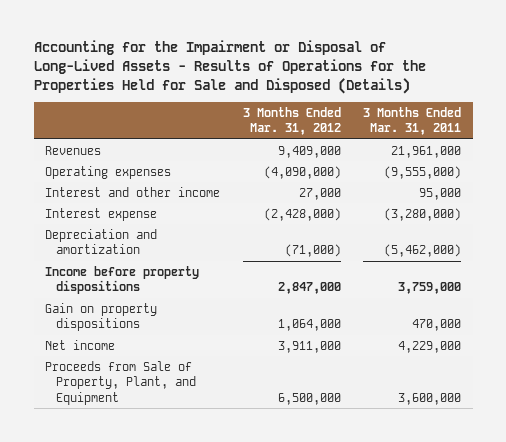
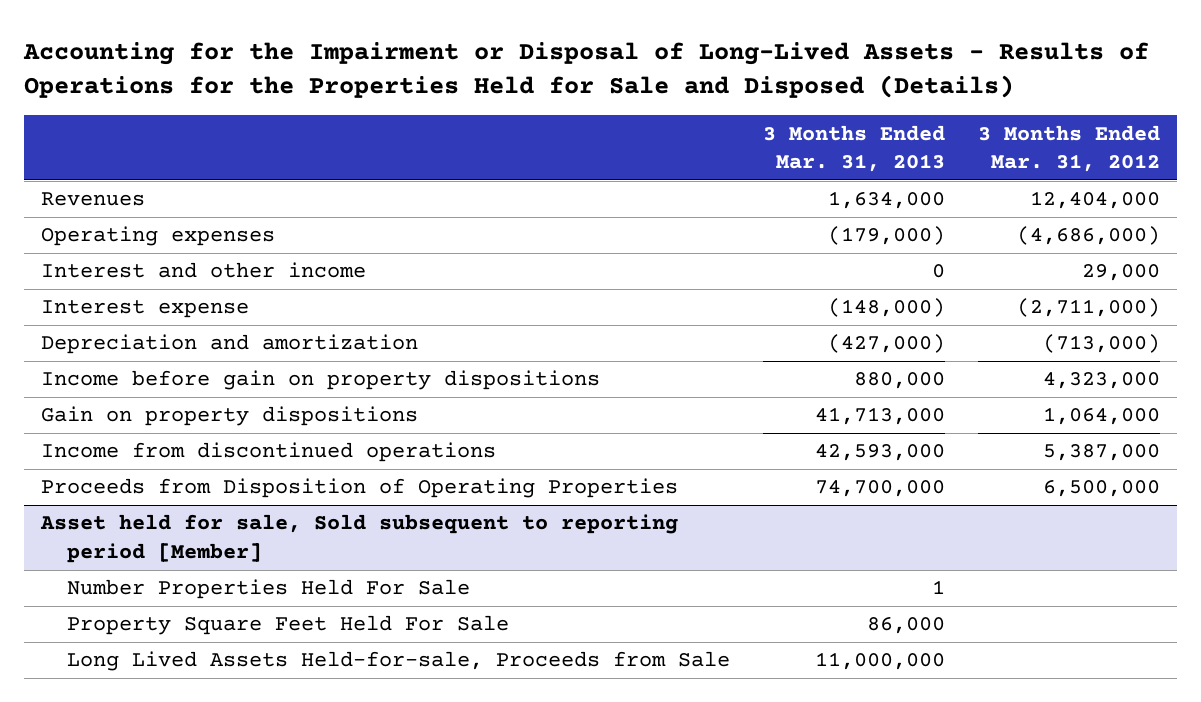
[363,106,462,136] 3 Months Ended Mar. 31, 2011 -> none
none -> [763,124,946,173] 3 Months Ended Mar. 31, 2013
[277,145,341,158] 9,409,000 -> [1030,191,1161,210] 12,404,000
[263,165,341,179] (4,090,000) -> [1017,226,1161,246] (4,686,000)
[298,187,341,200] 27,000 -> [1082,264,1161,282] 29,000
[263,207,341,221] (2,428,000) -> [1017,298,1161,318] (2,711,000)
[284,244,341,258] (71,000) -> [1043,334,1161,354] (713,000)
[45,265,200,295] Income before property dispositions -> [40,370,600,391] Income before gain on property dispositions
[277,282,341,295] 2,847,000 -> [1043,372,1161,390] 4,323,000
[45,339,116,350] Net income -> [40,442,496,463] Income from discontinued operations
[277,340,341,353] 3,911,000 -> [1043,444,1161,462] 5,387,000
[45,360,196,405] Proceeds from Sale of Property, Plant, and Equipment -> [40,478,678,499] Proceeds from Disposition of Operating Properties
none -> [39,514,678,564] Asset held for sale, Sold subsequent to reporting period [Member]
none -> [67,579,471,600] Number Properties Held For Sale
none -> [67,615,510,636] Property Square Feet Held For Sale
none -> [67,651,731,672] Long Lived Assets Held-for-sale, Proceeds from Sale

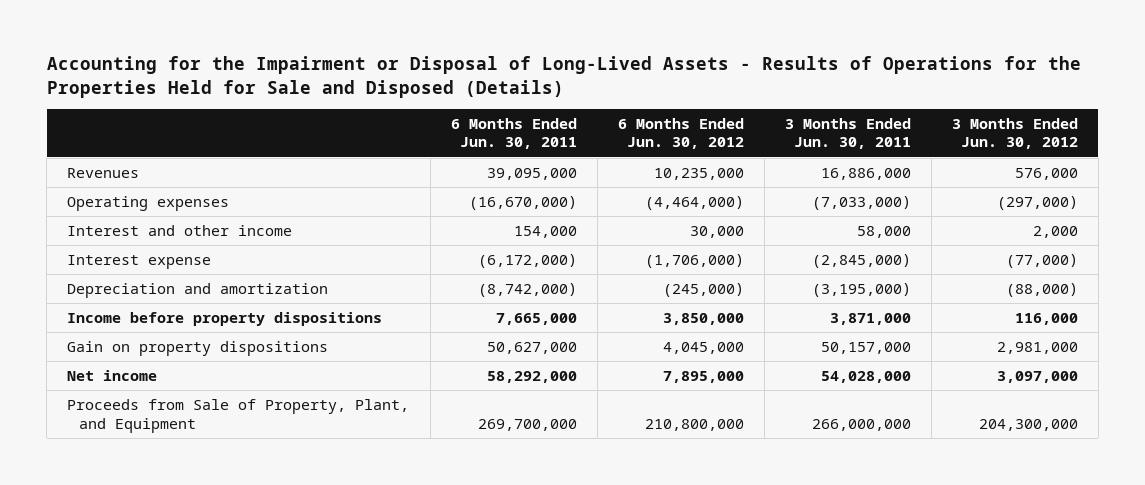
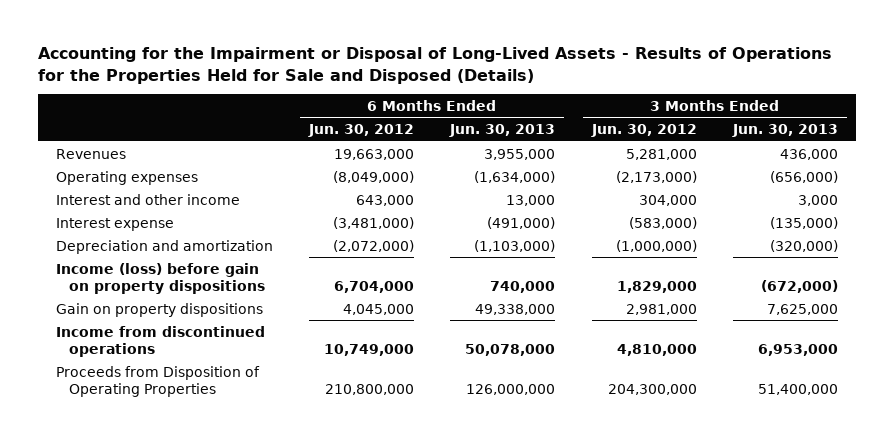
[450,117,577,150] 6 Months Ended Jun. 30, 2011 -> none
[784,117,911,150] 3 Months Ended Jun. 30, 2011 -> none
none -> [449,124,556,138] Jun. 30, 2013
none -> [731,124,838,138] Jun. 30, 2013
[653,168,744,181] 10,235,000 -> [334,148,415,160] 19,663,000
[1014,168,1078,181] 576,000 -> [625,148,697,160] 5,281,000
[644,196,744,211] (4,464,000) -> [333,170,415,183] (8,049,000)
[996,196,1078,211] (297,000) -> [615,170,697,183] (2,173,000)
[689,226,744,239] 30,000 -> [356,194,415,206] 643,000
[1032,226,1078,239] 2,000 -> [638,194,697,206] 304,000
[644,254,744,269] (1,706,000) -> [333,216,415,229] (3,481,000)
[1005,254,1078,269] (77,000) -> [628,216,697,229] (583,000)
[662,283,744,298] (245,000) -> [333,239,415,252] (2,072,000)
[1005,283,1078,298] (88,000) -> [615,239,697,252] (1,000,000)
[67,312,383,327] Income before property dispositions -> [56,262,265,294] Income (loss) before gain on property dispositions
[662,313,744,326] 3,850,000 -> [334,280,415,293] 6,704,000
[1014,313,1078,326] 116,000 -> [616,280,697,293] 1,829,000
[67,370,158,382] Net income -> [56,325,266,357] Income from discontinued operations
[662,371,744,384] 7,895,000 -> [324,343,415,356] 10,749,000
[996,371,1078,384] 3,097,000 -> [616,343,697,356] 4,810,000
[67,399,410,433] Proceeds from Sale of Property, Plant, and Equipment -> [56,365,261,397] Proceeds from Disposition of Operating Properties

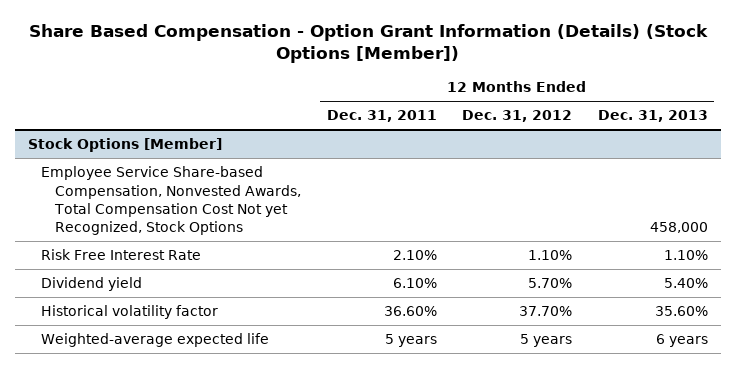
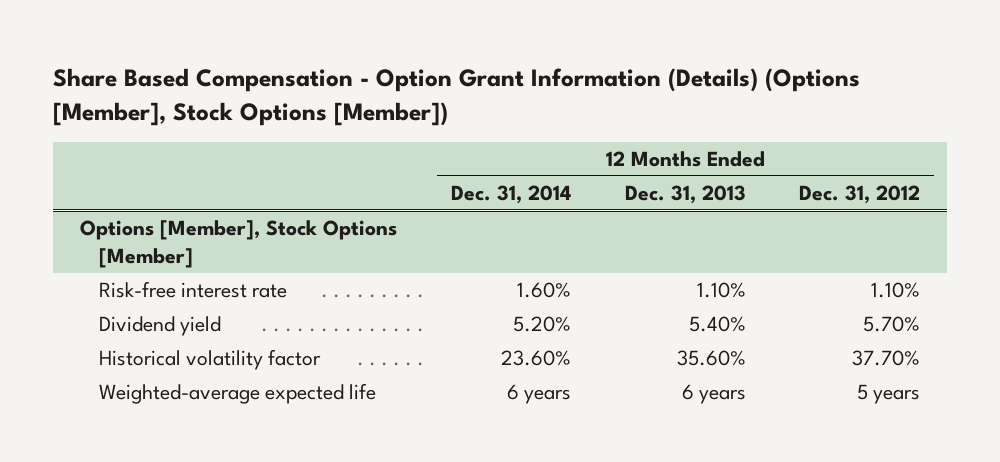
[28,23,708,63] Share Based Compensation - Option Grant Information (Details) (Stock Options [Member]) -> [52,68,860,127] Share Based Compensation - Option Grant Information (Details) (Options [Member], Stock Options [Member])
[326,110,437,123] Dec. 31, 2011 -> none
none -> [450,184,571,204] Dec. 31, 2014
[41,166,301,236] Employee Service Share-based Compensation, Nonvested Awards, Total Compensation Cost Not yet Recognized, Stock Options -> none
[27,138,222,153] Stock Options [Member] -> [79,220,397,268] Options [Member], Stock Options [Member]
[41,249,202,261] Risk Free Interest Rate -> [98,281,287,299] Risk-free interest rate

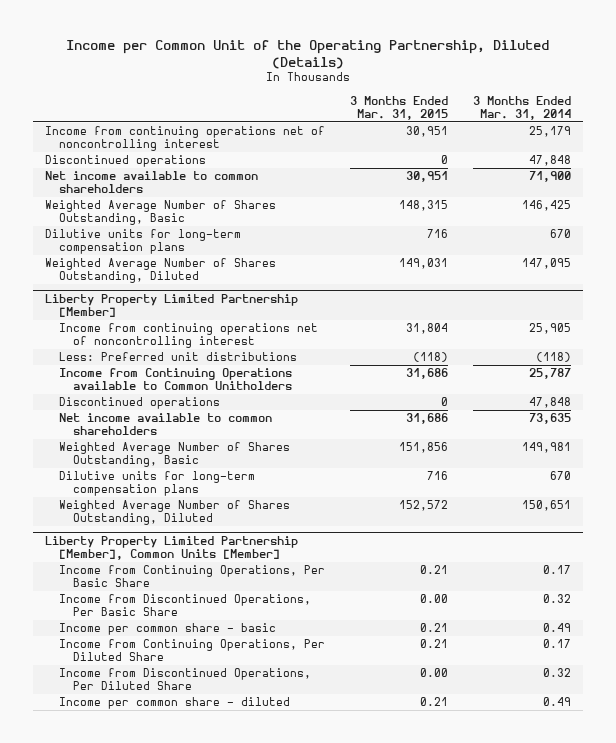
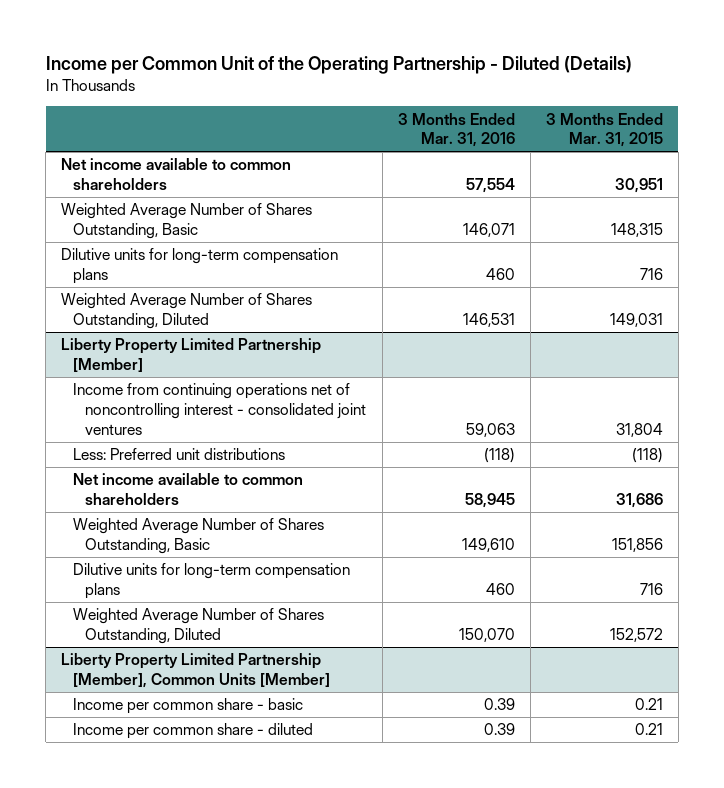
[66,39,550,69] Income per Common Unit of the Operating Partnership, Diluted (Details) -> [45,55,632,74] Income per Common Unit of the Operating Partnership - Diluted (Details)
[473,95,572,120] 3 Months Ended Mar. 31, 2014 -> none
none -> [397,112,515,148] 3 Months Ended Mar. 31, 2016
[45,126,326,152] Income from continuing operations net of noncontrolling interest -> none
[45,155,207,168] Discontinued operations -> none
[59,323,319,349] Income from continuing operations net of noncontrolling interest -> [73,383,367,435] Income from continuing operations net of noncontrolling interest - consolidated joint ventures
[59,368,293,391] Income from Continuing Operations available to Common Unitholders -> none
[59,397,221,410] Discontinued operations -> none
[59,565,326,588] Income from Continuing Operations, Per Basic Share -> none
[59,594,312,617] Income from Discontinued Operations, Per Basic Share -> none
[59,639,326,662] Income from Continuing Operations, Per Diluted Share -> none
[59,668,312,691] Income from Discontinued Operations, Per Diluted Share -> none

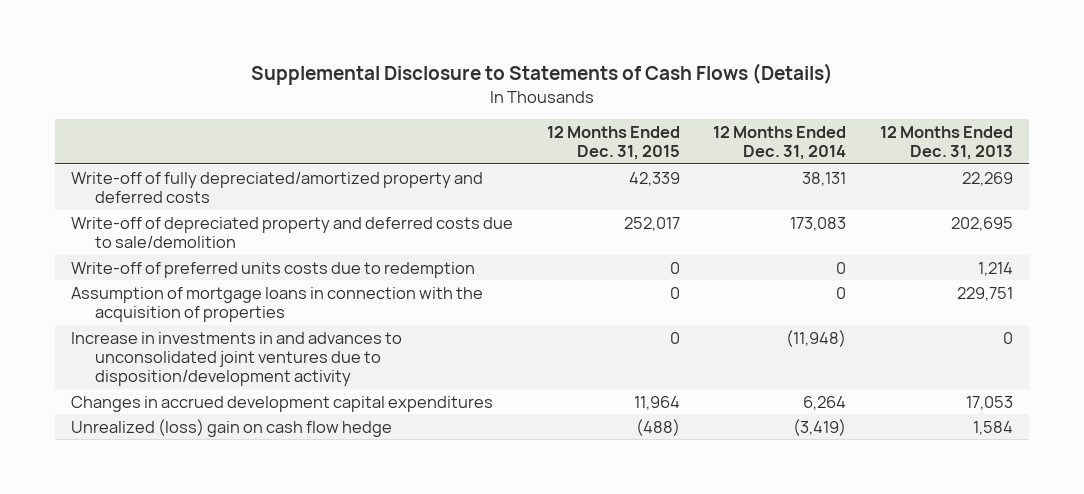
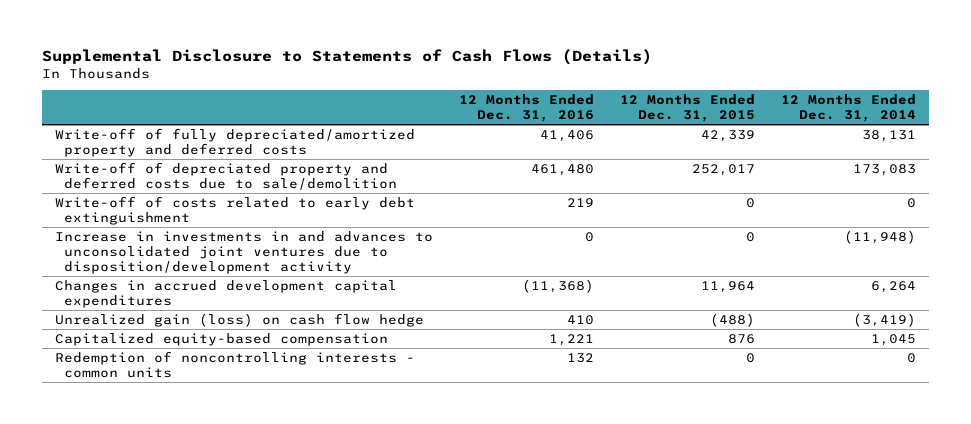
[879,125,1013,161] 12 Months Ended Dec. 31, 2013 -> none
none -> [459,93,595,123] 12 Months Ended Dec. 31, 2016
[71,261,476,278] Write-off of preferred units costs due to redemption -> none
[71,286,484,323] Assumption of mortgage loans in connection with the acquisition of properties -> none
none -> [54,195,415,225] Write-off of costs related to early debt extinguishment
[71,418,393,437] Unrealized (loss) gain on cash flow hedge -> [54,312,424,327] Unrealized gain (loss) on cash flow hedge
none -> [54,332,388,346] Capitalized equity-based compensation
none -> [54,350,415,378] Redemption of noncontrolling interests - common units

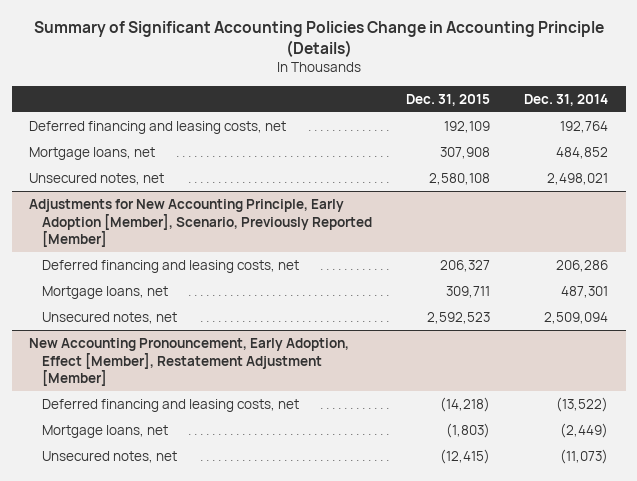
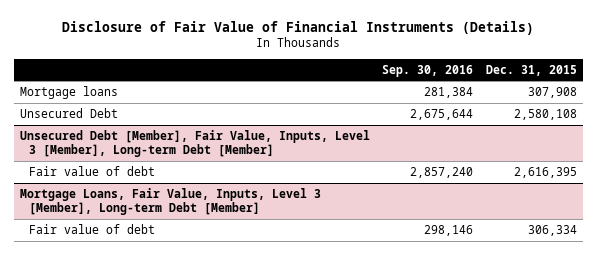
[33,20,604,57] Summary of Significant Accounting Policies Change in Accounting Principle (Details) -> [62,20,535,35] Disclosure of Fair Value of Financial Instruments (Details)
[524,93,609,106] Dec. 31, 2014 -> none
none -> [382,64,474,77] Sep. 30, 2016
[28,121,286,135] Deferred financing and leasing costs, net -> none
[28,199,372,248] Adjustments for New Accounting Principle, Early Adoption [Member], Scenario, Previously Reported [Member] -> none
[41,260,299,274] Deferred financing and leasing costs, net -> none
[41,286,168,300] Mortgage loans, net -> none
[41,312,177,325] Unsecured notes, net -> none
[28,338,349,387] New Accounting Pronouncement, Early Adoption, Effect [Member], Restatement Adjustment [Member] -> none
[41,399,299,413] Deferred financing and leasing costs, net -> none
[41,425,168,439] Mortgage loans, net -> none
[41,451,177,464] Unsecured notes, net -> none
[28,147,155,161] Mortgage loans, net -> [20,85,119,99] Mortgage loans
[28,173,164,186] Unsecured notes, net -> [20,107,119,118] Unsecured Debt
none -> [20,129,371,158] Unsecured Debt [Member], Fair Value, Inputs, Level 3 [Member], Long-term Debt [Member]
none -> [29,165,156,176] Fair value of debt
none -> [20,187,322,216] Mortgage Loans, Fair Value, Inputs, Level 3 [Member], Long-term Debt [Member]
none -> [29,223,156,234] Fair value of debt

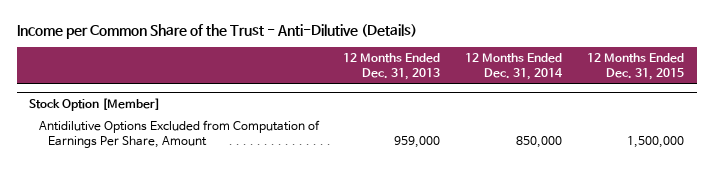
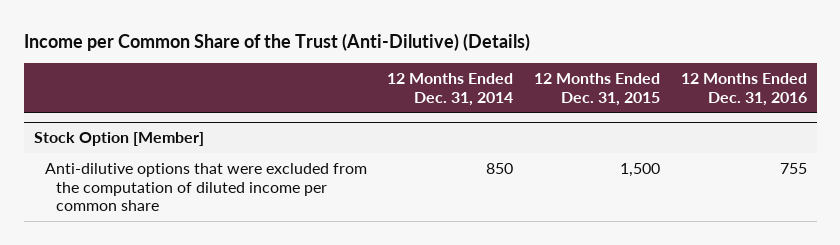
[16,23,417,39] Income per Common Share of the Trust - Anti-Dilutive (Details) -> [23,32,530,51] Income per Common Share of the Trust (Anti-Dilutive) (Details)
[343,52,441,80] 12 Months Ended Dec. 31, 2013 -> none
none -> [680,72,807,106] 12 Months Ended Dec. 31, 2016
[38,120,320,149] Antidilutive Options Excluded from Computation of Earnings Per Share, Amount -> [44,162,367,212] Anti-dilutive options that were excluded from the computation of diluted income per common share
[516,136,563,149] 850,000 -> [486,162,514,174] 850
[627,136,685,149] 1,500,000 -> [619,162,660,177] 1,500

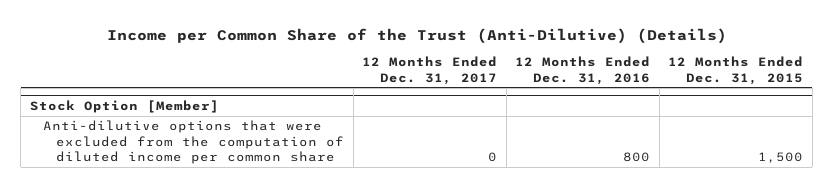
[387,72,514,106] 12 Months Ended Dec. 31, 2014 -> none
none -> [362,56,498,85] 12 Months Ended Dec. 31, 2017
[779,162,807,174] 755 -> [623,152,651,163] 800

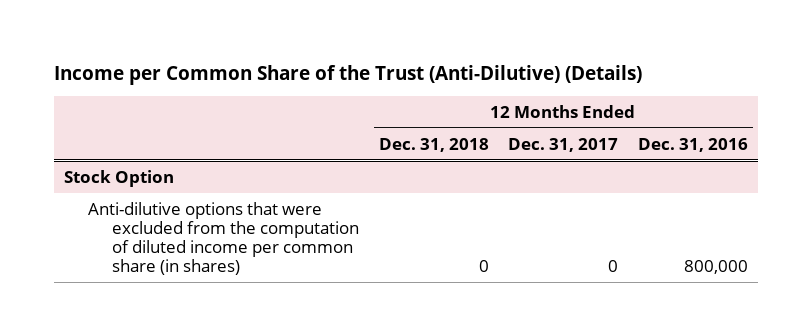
[668,56,804,85] 12 Months Ended Dec. 31, 2015 -> none
none -> [378,137,489,152] Dec. 31, 2018
[29,99,219,113] Stock Option [Member] -> [63,169,174,187] Stock Option
[43,120,345,165] Anti-dilutive options that were excluded from the computation of diluted income per common share -> [88,201,360,275] Anti-dilutive options that were excluded from the computation of diluted income per common share (in shares)
[623,152,651,163] 800 -> [683,259,748,274] 800,000

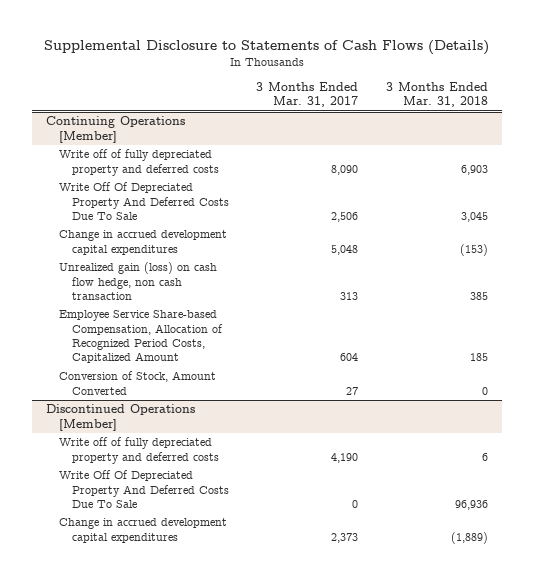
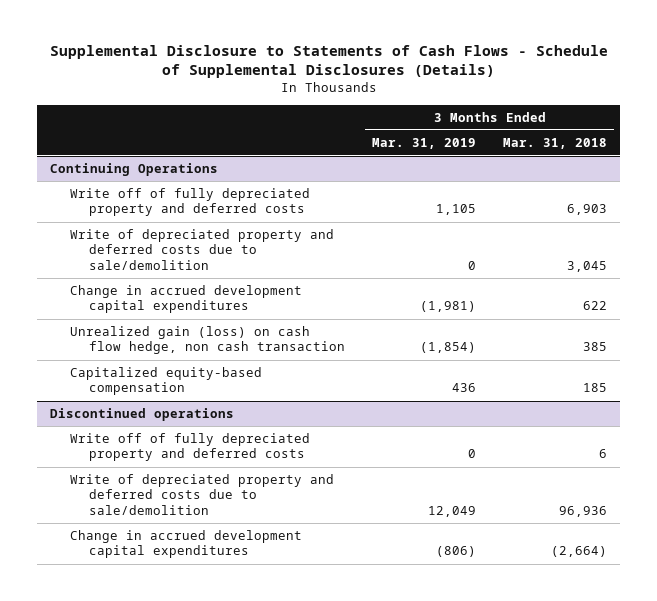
[43,40,489,56] Supplemental Disclosure to Statements of Cash Flows (Details) -> [49,45,608,79] Supplemental Disclosure to Statements of Cash Flows - Schedule of Supplemental Disclosures (Details)
[256,82,359,108] 3 Months Ended Mar. 31, 2017 -> none
none -> [372,137,477,149] Mar. 31, 2019
[45,116,185,143] Continuing Operations [Member] -> [50,163,219,177] Continuing Operations
[58,182,229,221] Write Off Of Depreciated Property And Deferred Costs Due To Sale -> [69,229,334,270] Write of depreciated property and deferred costs due to sale/demolition
[459,243,488,256] (153) -> [582,301,607,311] 622
[58,371,216,395] Conversion of Stock, Amount Converted -> none
[58,310,223,364] Employee Service Share-based Compensation, Allocation of Recognized Period Costs, Capitalized Amount -> [69,367,262,396] Capitalized equity-based compensation
[45,404,195,431] Discontinued Operations [Member] -> [50,408,235,422] Discontinued operations
[58,470,229,509] Write Off Of Depreciated Property And Deferred Costs Due To Sale -> [69,474,334,515] Write of depreciated property and deferred costs due to sale/demolition
[450,531,488,544] (1,889) -> [550,546,607,558] (2,664)

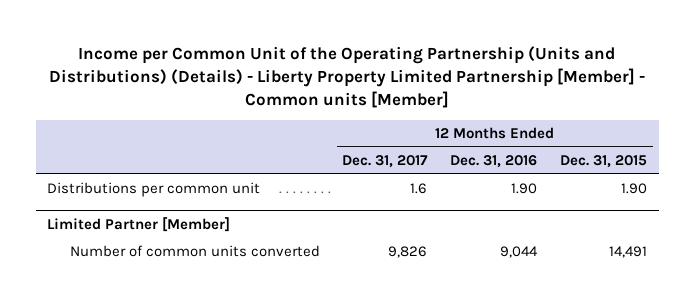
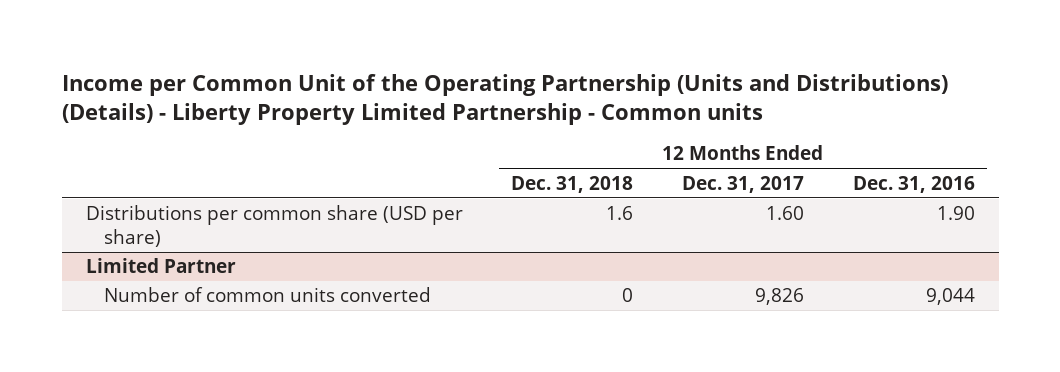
[49,45,646,109] Income per Common Unit of the Operating Partnership (Units and Distributions) (Details) - Liberty Property Limited Partnership [Member] - Common units [Member] -> [61,73,948,125] Income per Common Unit of the Operating Partnership (Units and Distributions) (Details) - Liberty Property Limited Partnership - Common units
[560,155,648,169] Dec. 31, 2015 -> none
none -> [511,175,634,193] Dec. 31, 2018
[47,182,261,198] Distributions per common unit -> [85,205,463,247] Distributions per common share (USD per share)
[410,183,428,195] 1.6 -> [765,206,804,221] 1.60
[47,216,231,232] Limited Partner [Member] -> [85,258,236,274] Limited Partner

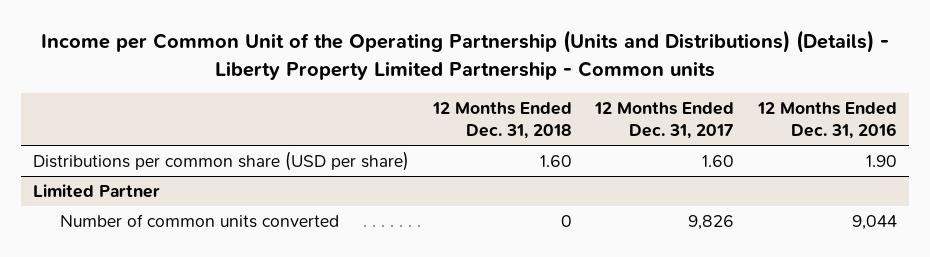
[606,206,634,221] 1.6 -> [539,154,572,167] 1.60

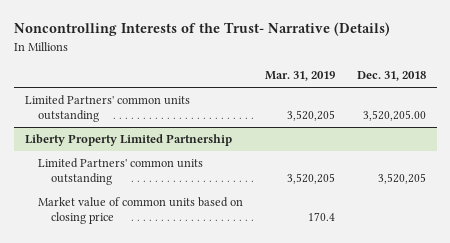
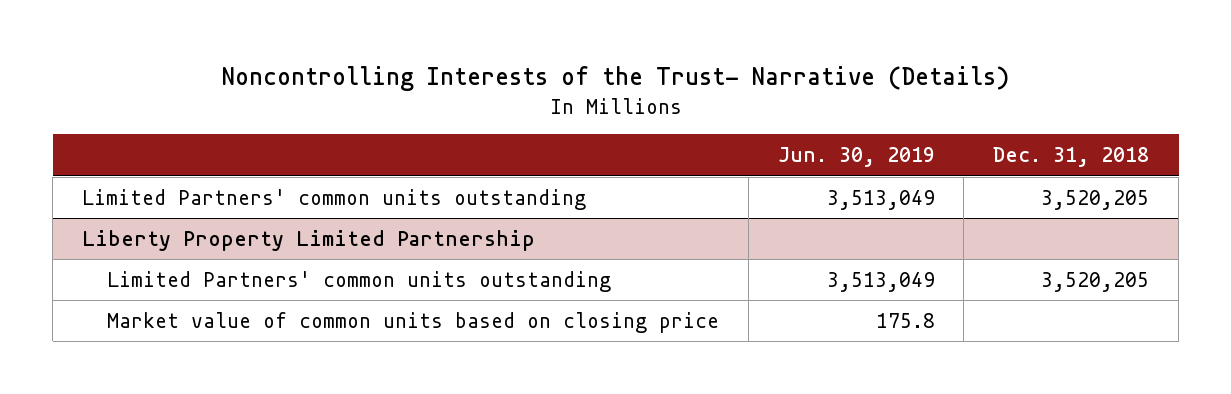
[264,71,335,82] Mar. 31, 2019 -> none
none -> [777,147,935,168] Jun. 30, 2019
[362,110,426,122] 3,520,205.00 -> [1041,189,1150,210] 3,520,205

